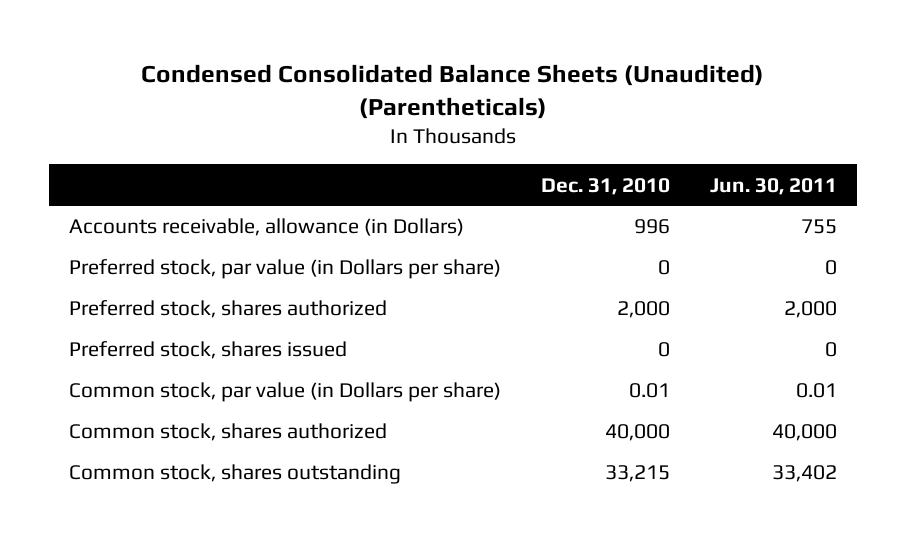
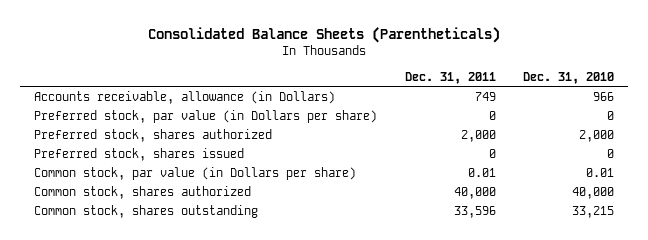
[141,63,765,119] Condensed Consolidated Balance Sheets (Unaudited) (Parentheticals) -> [148,26,501,43] Consolidated Balance Sheets (Parentheticals)
[710,177,838,195] Jun. 30, 2011 -> none
none -> [404,71,496,84] Dec. 31, 2011
[634,219,671,235] 996 -> [593,91,615,101] 966

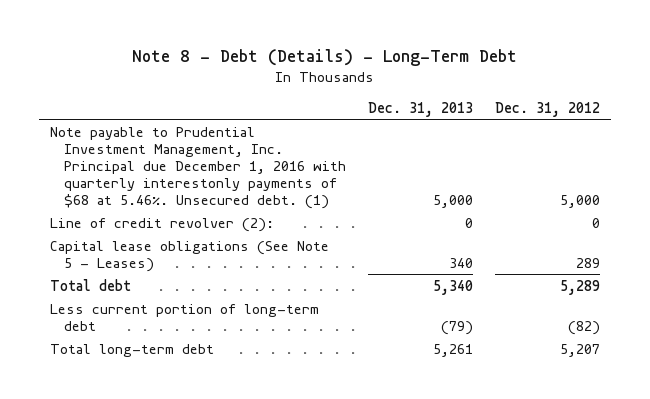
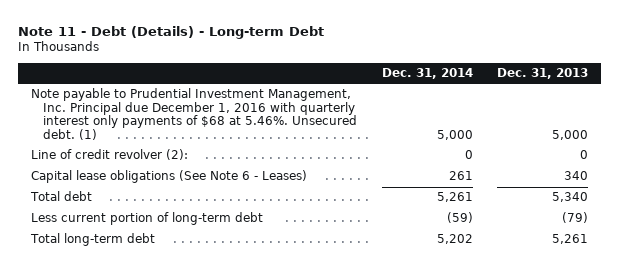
[131,48,517,66] Note 8 - Debt (Details) - Long-Term Debt -> [18,26,325,40] Note 11 - Debt (Details) - Long-term Debt
[495,101,601,117] Dec. 31, 2012 -> none
none -> [381,68,473,80] Dec. 31, 2014
[49,126,347,209] Note payable to Prudential Investment Management, Inc. Principal due December 1, 2016 with quarterly interestonly payments of $68 at 5.46%. Unsecured debt. (1) -> [30,88,357,140] Note payable to Prudential Investment Management, Inc. Principal due December 1, 2016 with quarterly interest only payments of $68 at 5.46%. Unsecured debt. (1)
[49,240,329,272] Capital lease obligations (See Note 5 - Leases) -> [30,170,307,184] Capital lease obligations (See Note 6 - Leases)

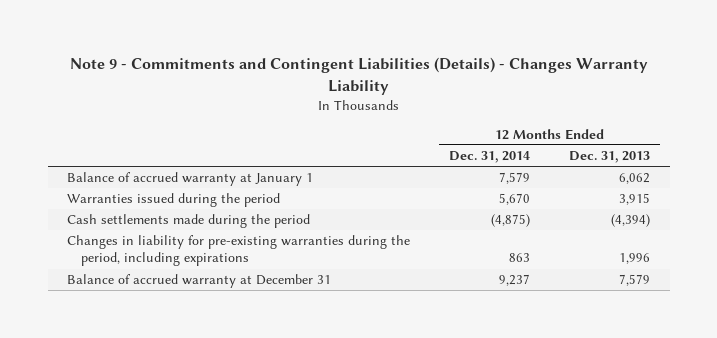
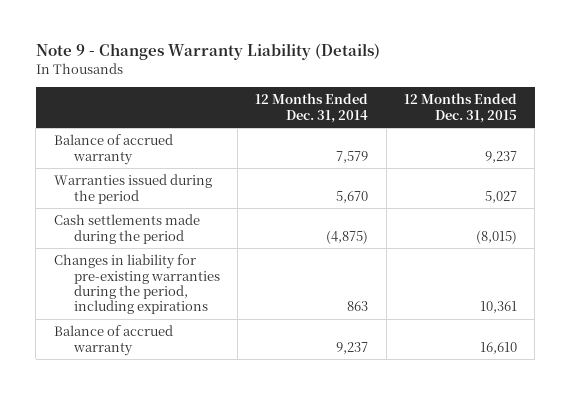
[69,57,648,95] Note 9 - Commitments and Contingent Liabilities (Details) - Changes Warranty Liability -> [35,43,380,61] Note 9 - Changes Warranty Liability (Details)
[569,150,651,163] Dec. 31, 2013 -> none
none -> [404,93,518,123] 12 Months Ended Dec. 31, 2015
[67,172,314,187] Balance of accrued warranty at January 1 -> [53,134,173,165] Balance of accrued warranty
[67,274,332,289] Balance of accrued warranty at December 31 -> [53,325,173,356] Balance of accrued warranty

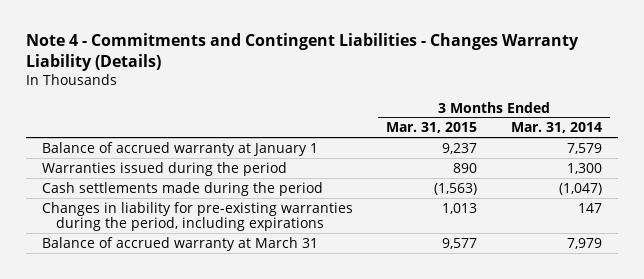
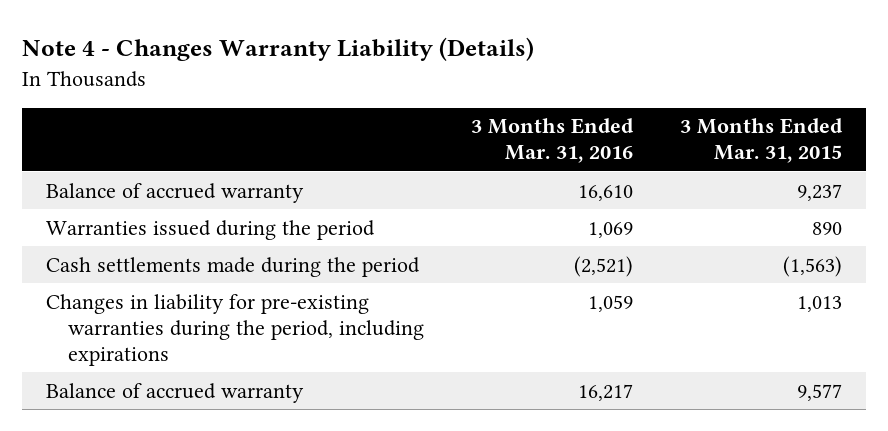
[25,33,579,71] Note 4 - Commitments and Contingent Liabilities - Changes Warranty Liability (Details) -> [21,37,534,62] Note 4 - Changes Warranty Liability (Details)
[510,122,602,134] Mar. 31, 2014 -> none
none -> [470,118,634,164] 3 Months Ended Mar. 31, 2016
[42,141,319,156] Balance of accrued warranty at January 1 -> [45,182,304,203] Balance of accrued warranty
[42,236,319,251] Balance of accrued warranty at March 31 -> [45,382,304,403] Balance of accrued warranty

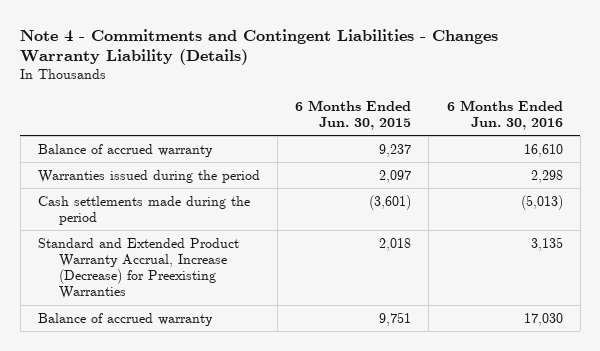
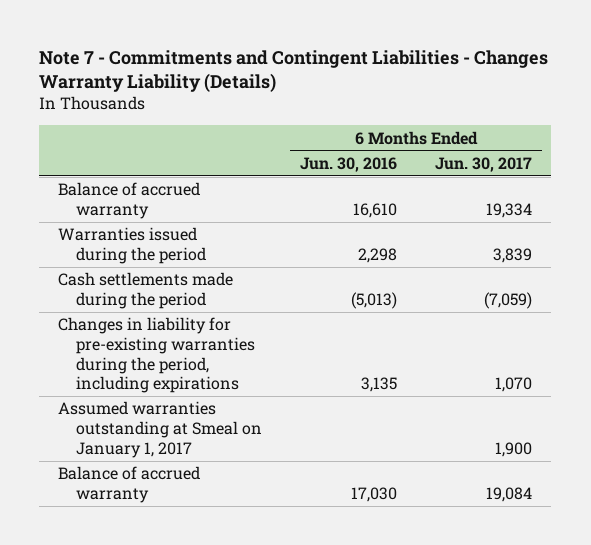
[20,28,499,66] Note 4 - Commitments and Contingent Liabilities - Changes Warranty Liability (Details) -> [39,49,549,93] Note 7 - Commitments and Contingent Liabilities - Changes Warranty Liability (Details)
[295,99,412,130] 6 Months Ended Jun. 30, 2015 -> none
none -> [435,156,533,172] Jun. 30, 2017
[37,237,239,300] Standard and Extended Product Warranty Accrual, Increase (Decrease) for Preexisting Warranties -> [58,317,255,394] Changes in liability for pre-existing warranties during the period, including expirations
none -> [58,401,262,458] Assumed warranties outstanding at Smeal on January 1, 2017

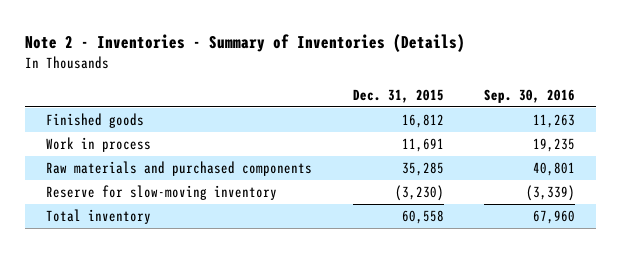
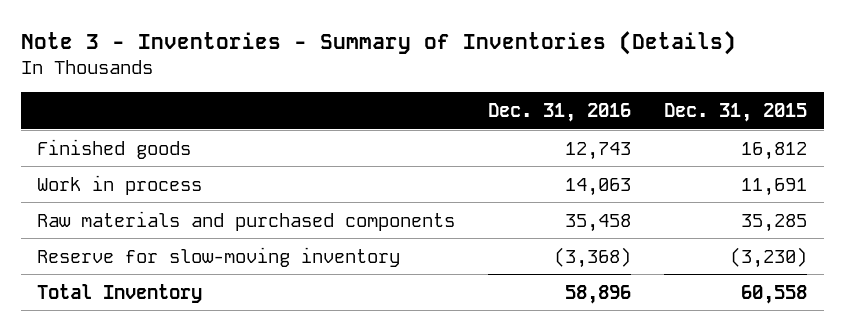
[25,34,466,53] Note 2 - Inventories - Summary of Inventories (Details) -> [20,31,736,56] Note 3 - Inventories - Summary of Inventories (Details)
[484,88,576,103] Sep. 30, 2016 -> none
none -> [488,102,632,122] Dec. 31, 2016
[45,209,151,225] Total inventory -> [37,283,203,303] Total Inventory

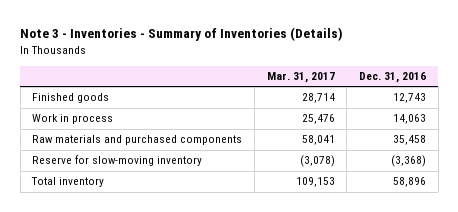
[664,102,808,122] Dec. 31, 2015 -> none
none -> [266,72,335,84] Mar. 31, 2017
[37,283,203,303] Total Inventory -> [31,177,105,188] Total inventory

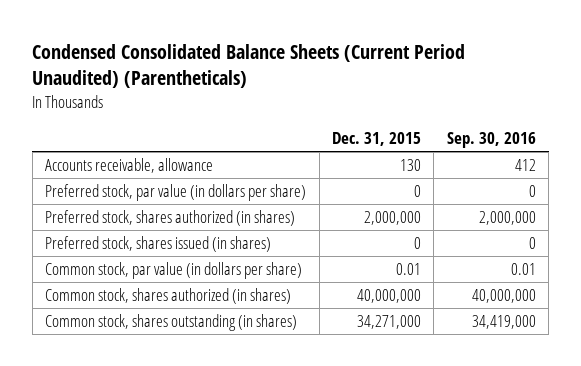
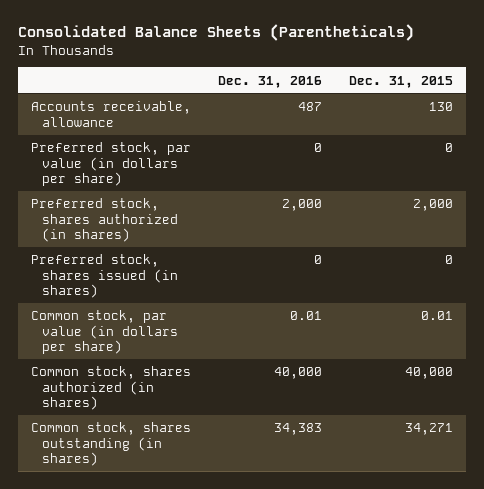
[32,43,466,89] Condensed Consolidated Balance Sheets (Current Period Unaudited) (Parentheticals) -> [17,24,414,42] Consolidated Balance Sheets (Parentheticals)
[446,132,536,149] Sep. 30, 2016 -> none
none -> [217,75,322,88] Dec. 31, 2016
[363,211,421,226] 2,000,000 -> [412,199,453,212] 2,000
[356,289,421,304] 40,000,000 -> [404,367,453,380] 40,000
[356,315,421,330] 34,271,000 -> [404,423,453,436] 34,271

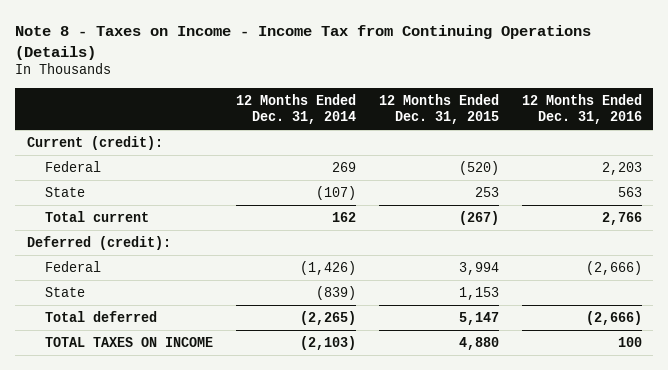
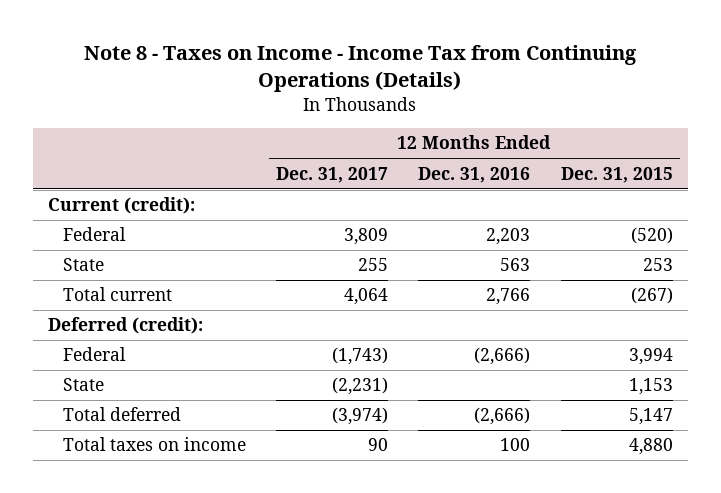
[236,93,357,124] 12 Months Ended Dec. 31, 2014 -> none
none -> [276,166,389,183] Dec. 31, 2017
[45,337,214,348] TOTAL TAXES ON INCOME -> [62,437,246,452] Total taxes on income

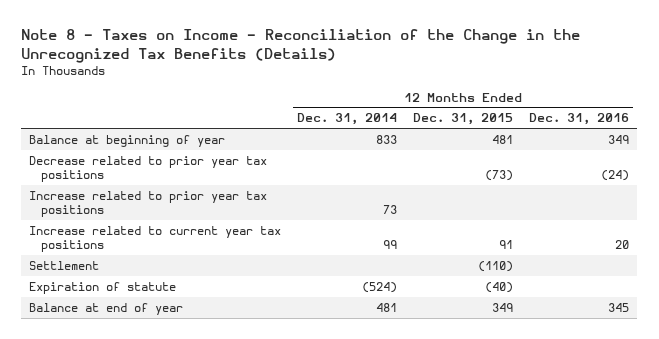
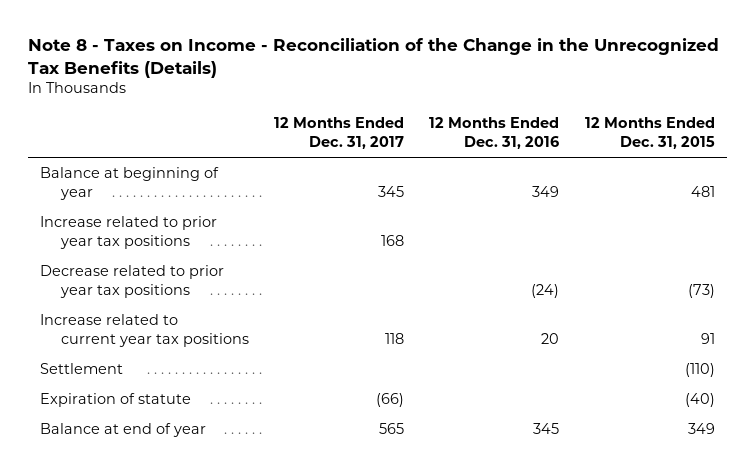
[297,113,398,126] Dec. 31, 2014 -> none
none -> [274,117,405,150] 12 Months Ended Dec. 31, 2017
[29,155,268,183] Decrease related to prior year tax positions -> [40,265,225,299] Decrease related to prior year tax positions

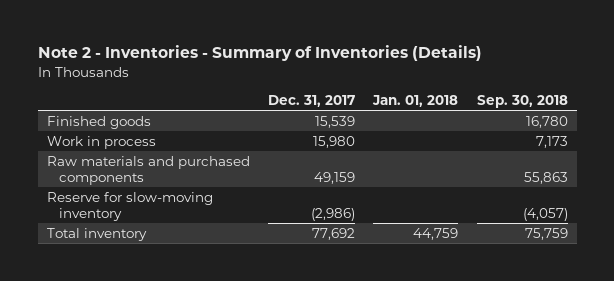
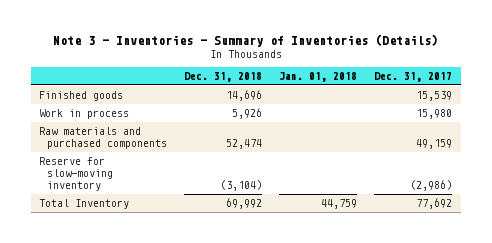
[37,45,482,62] Note 2 - Inventories - Summary of Inventories (Details) -> [52,34,438,48] Note 3 - Inventories - Summary of Inventories (Details)
[476,94,568,108] Sep. 30, 2018 -> none
none -> [184,71,263,82] Dec. 31, 2018
[46,227,147,241] Total inventory -> [39,199,130,210] Total Inventory

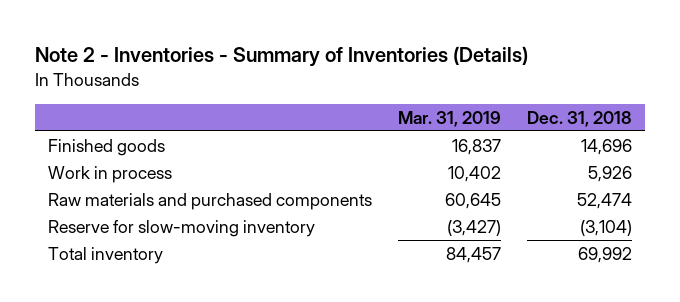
[52,34,438,48] Note 3 - Inventories - Summary of Inventories (Details) -> [34,46,528,68] Note 2 - Inventories - Summary of Inventories (Details)
[279,71,358,82] Jan. 01, 2018 -> none
[374,71,453,82] Dec. 31, 2017 -> none
none -> [397,110,501,127] Mar. 31, 2019
[39,199,130,210] Total Inventory -> [47,247,163,265] Total inventory

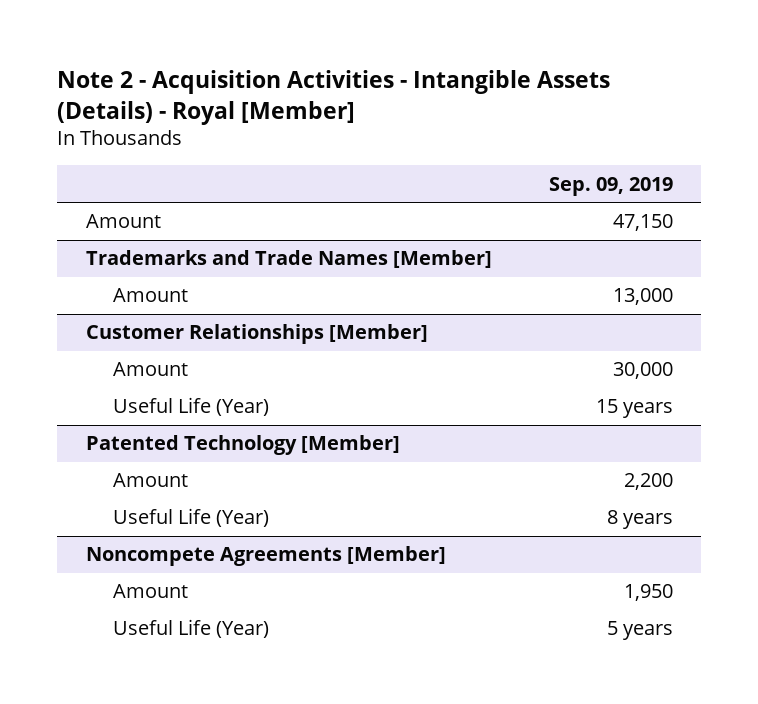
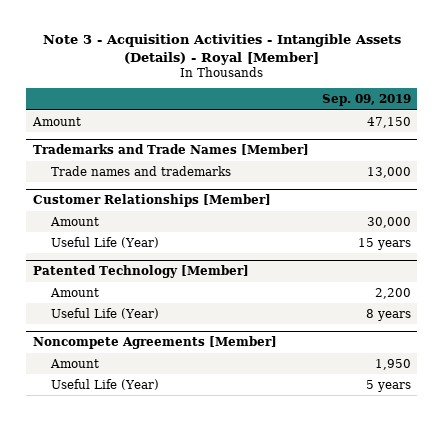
[57,70,611,125] Note 2 - Acquisition Activities - Intangible Assets (Details) - Royal [Member] -> [42,33,401,65] Note 3 - Acquisition Activities - Intangible Assets (Details) - Royal [Member]
[112,288,188,303] Amount -> [50,165,231,176] Trade names and trademarks

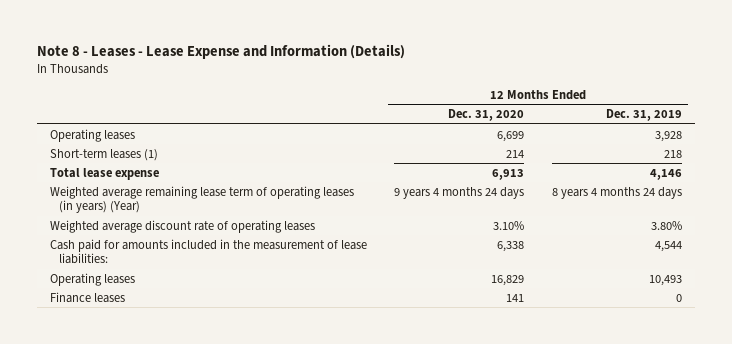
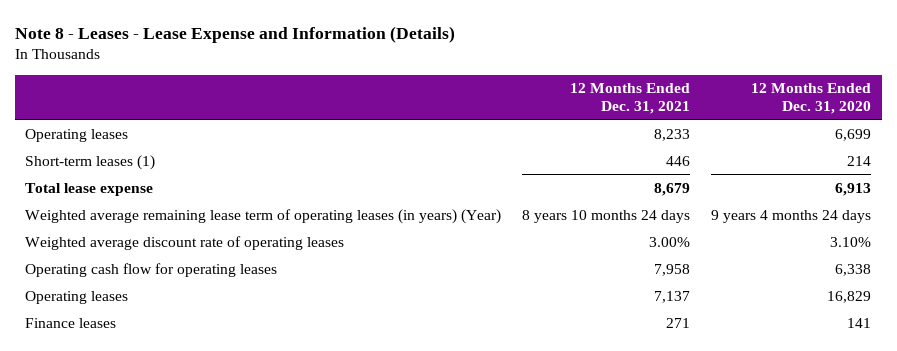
[605,109,682,122] Dec. 31, 2019 -> none
none -> [570,83,691,114] 12 Months Ended Dec. 31, 2021
[50,238,368,265] Cash paid for amounts included in the measurement of lease liabilities: -> [25,262,278,277] Operating cash flow for operating leases

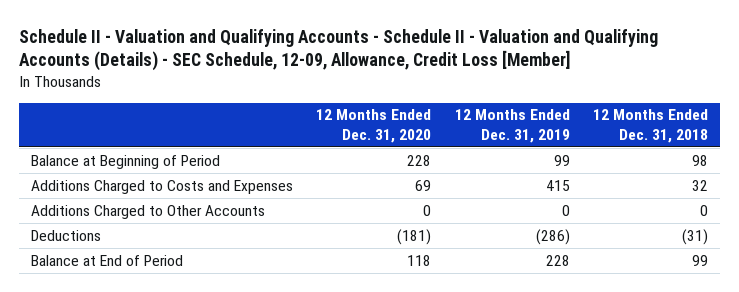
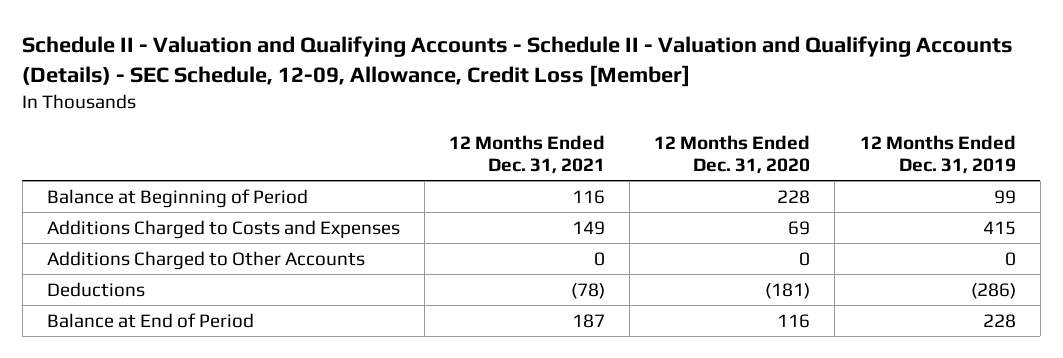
[593,109,709,143] 12 Months Ended Dec. 31, 2018 -> none
none -> [449,134,606,175] 12 Months Ended Dec. 31, 2021
[407,254,432,266] 118 -> [777,313,811,328] 116

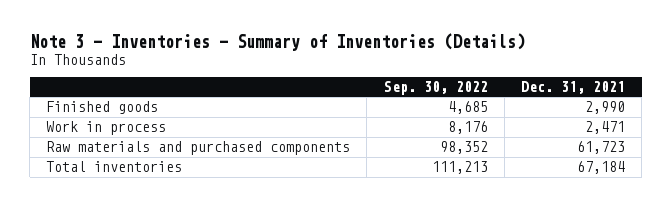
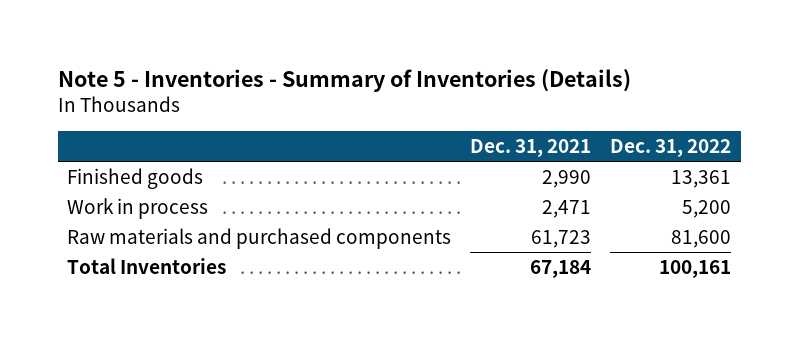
[29,33,525,52] Note 3 - Inventories - Summary of Inventories (Details) -> [57,68,631,92] Note 5 - Inventories - Summary of Inventories (Details)
[383,81,488,96] Sep. 30, 2022 -> none
none -> [610,138,732,157] Dec. 31, 2022
[46,161,183,173] Total inventories -> [67,257,227,274] Total Inventories

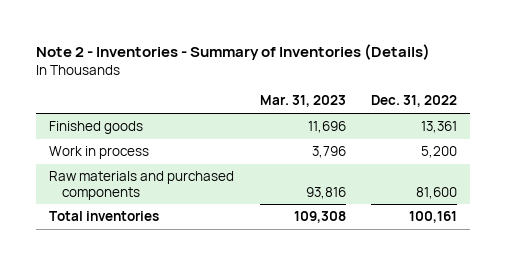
[57,68,631,92] Note 5 - Inventories - Summary of Inventories (Details) -> [36,43,431,60] Note 2 - Inventories - Summary of Inventories (Details)
[470,138,592,157] Dec. 31, 2021 -> none
none -> [259,95,346,108] Mar. 31, 2023
[67,257,227,274] Total Inventories -> [49,211,160,222] Total inventories

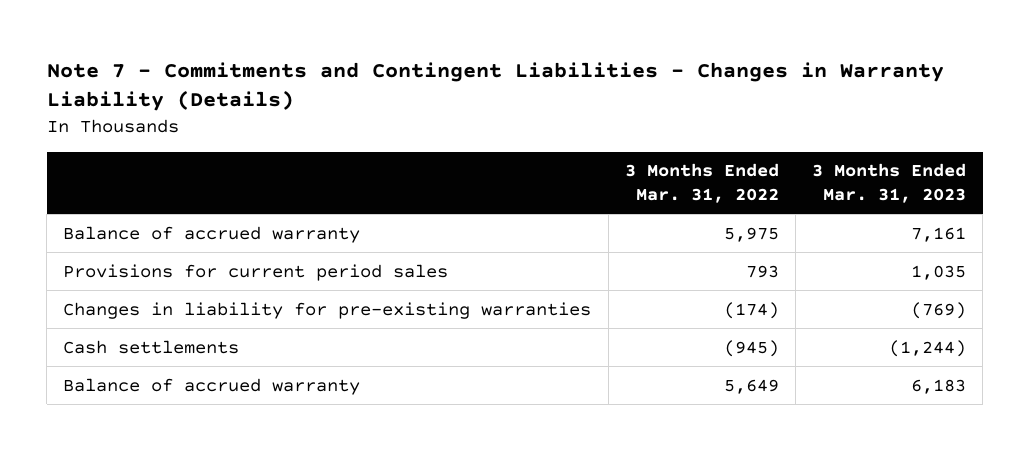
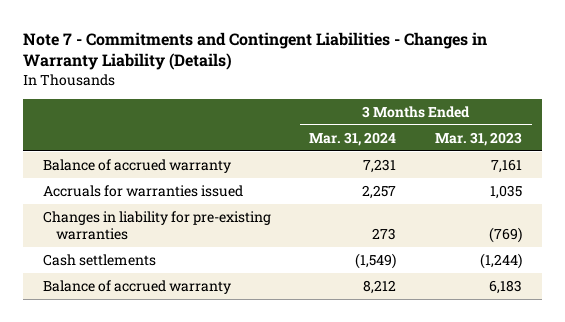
[624,163,779,204] 3 Months Ended Mar. 31, 2022 -> none
none -> [309,131,397,146] Mar. 31, 2024
[63,263,449,281] Provisions for current period sales -> [42,185,243,198] Accruals for warranties issued

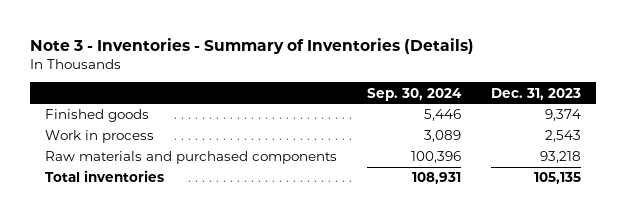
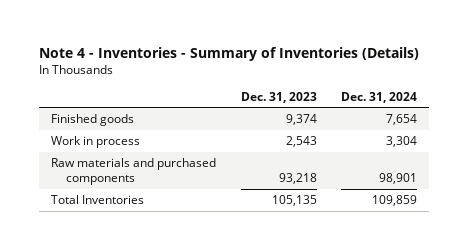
[30,38,475,55] Note 3 - Inventories - Summary of Inventories (Details) -> [39,46,420,61] Note 4 - Inventories - Summary of Inventories (Details)
[367,87,463,101] Sep. 30, 2024 -> none
none -> [341,91,418,103] Dec. 31, 2024
[45,170,165,183] Total inventories -> [51,195,145,205] Total Inventories

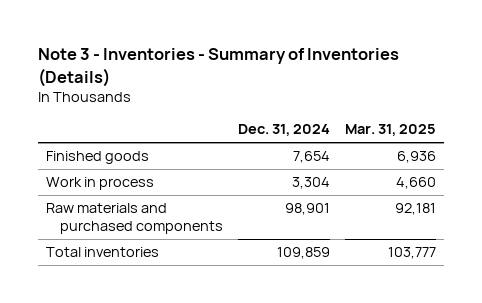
[39,46,420,61] Note 4 - Inventories - Summary of Inventories (Details) -> [38,48,400,87] Note 3 - Inventories - Summary of Inventories (Details)
[240,91,317,103] Dec. 31, 2023 -> none
none -> [345,124,437,137] Mar. 31, 2025
[51,195,145,205] Total Inventories -> [45,247,159,258] Total inventories

